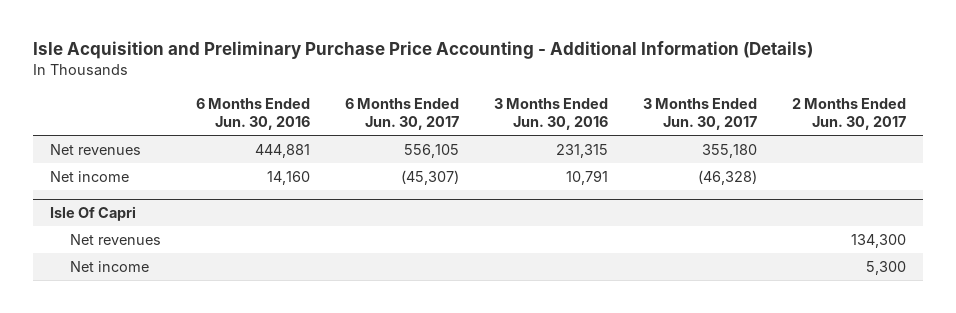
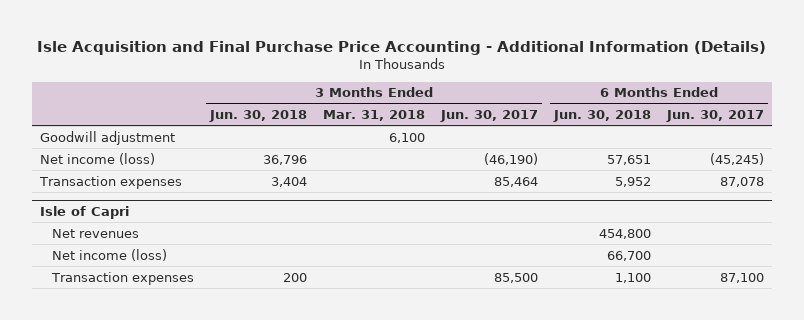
[32,41,813,60] Isle Acquisition and Preliminary Purchase Price Accounting - Additional Information (Details) -> [36,40,766,55] Isle Acquisition and Final Purchase Price Accounting - Additional Information (Details)
[195,97,310,131] 6 Months Ended Jun. 30, 2016 -> none
[493,97,608,131] 3 Months Ended Jun. 30, 2016 -> none
[791,97,906,131] 2 Months Ended Jun. 30, 2017 -> none
none -> [209,110,308,123] Jun. 30, 2018
none -> [323,110,426,122] Mar. 31, 2018
none -> [553,110,652,123] Jun. 30, 2018
[50,143,142,155] Net revenues -> none
none -> [39,130,175,145] Goodwill adjustment
[50,170,130,182] Net income -> [39,152,155,165] Net income (loss)
[400,169,459,185] (45,307) -> [710,152,765,165] (45,245)
[697,169,757,185] (46,328) -> [484,152,539,165] (46,190)
none -> [38,175,182,189] Transaction expenses
[50,206,137,222] Isle Of Capri -> [39,205,129,219] Isle of Capri
[69,260,149,272] Net income -> [52,248,168,261] Net income (loss)
none -> [51,271,195,285] Transaction expenses

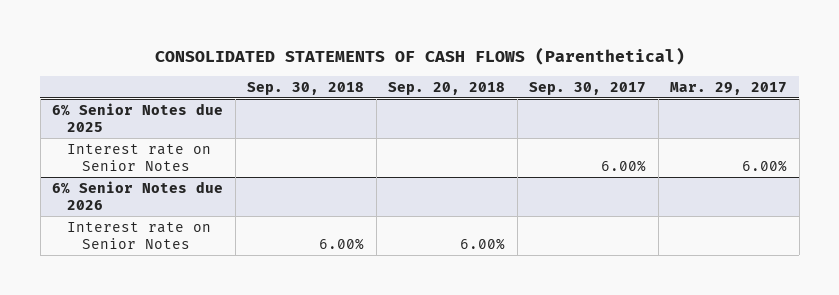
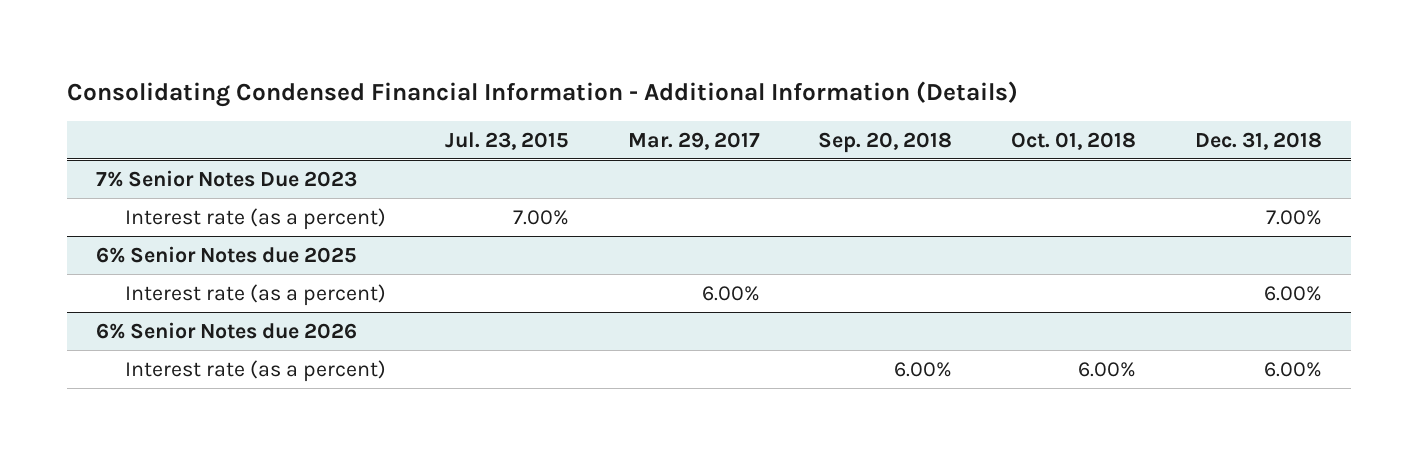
[154,46,685,65] CONSOLIDATED STATEMENTS OF CASH FLOWS (Parenthetical) -> [66,80,1018,107] Consolidating Condensed Financial Information - Additional Information (Details)
[247,81,365,95] Sep. 30, 2018 -> none
[529,81,647,95] Sep. 30, 2017 -> none
none -> [445,131,570,150] Jul. 23, 2015
none -> [1010,131,1136,150] Oct. 01, 2018
none -> [1194,131,1322,150] Dec. 31, 2018
none -> [96,169,358,187] 7% Senior Notes Due 2023
none -> [125,207,387,230] Interest rate (as a percent)
[66,143,211,171] Interest rate on Senior Notes -> [125,283,387,306] Interest rate (as a percent)
[66,221,211,249] Interest rate on Senior Notes -> [125,359,387,382] Interest rate (as a percent)

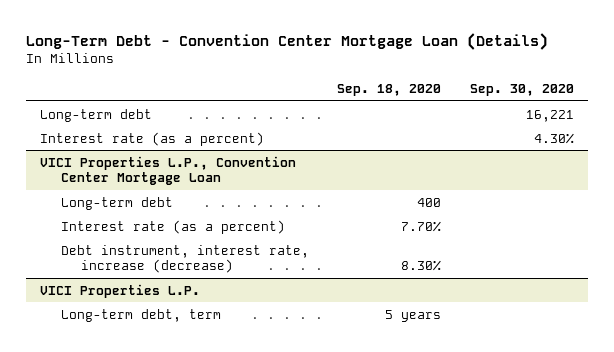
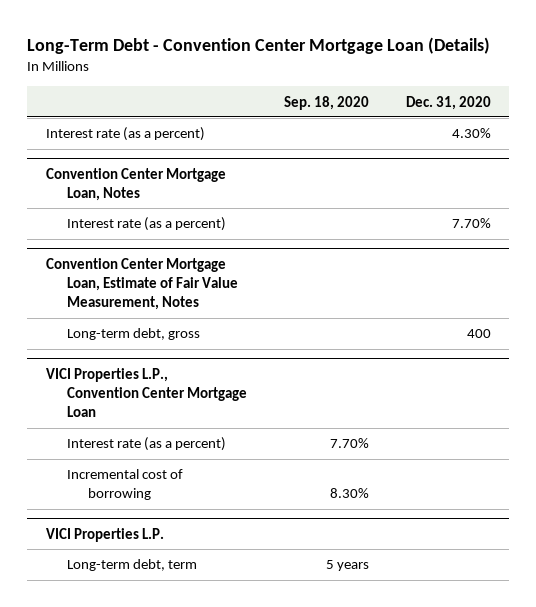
[469,84,574,97] Sep. 30, 2020 -> none
none -> [405,95,491,110] Dec. 31, 2020
[39,108,152,122] Long-term debt -> none
none -> [45,167,226,202] Convention Center Mortgage Loan, Notes
none -> [67,217,227,232] Interest rate (as a percent)
none -> [45,257,239,311] Convention Center Mortgage Loan, Estimate of Fair Value Measurement, Notes
none -> [67,328,201,341] Long-term debt, gross
[60,196,173,210] Long-term debt -> none
[60,244,309,274] Debt instrument, interest rate, increase (decrease) -> [67,469,184,501] Incremental cost of borrowing

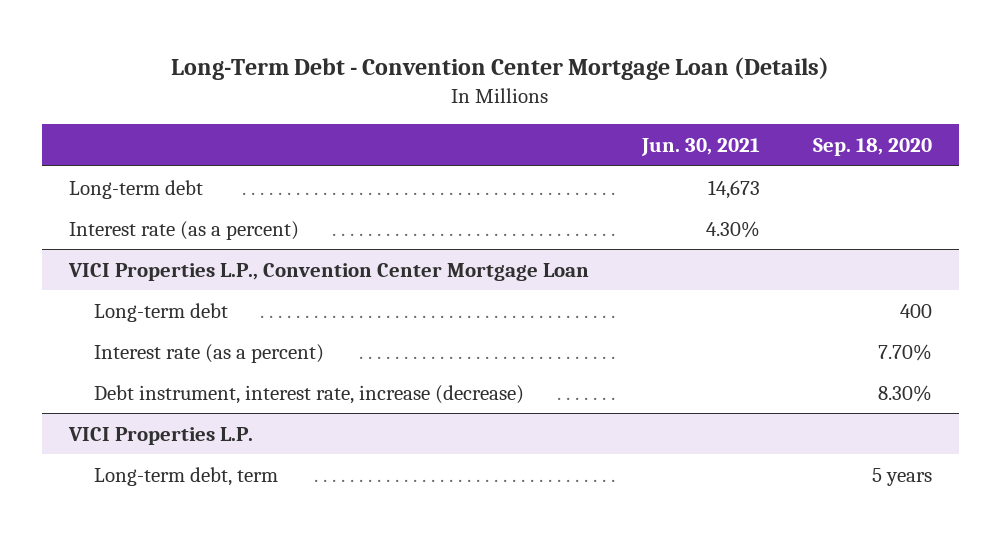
[405,95,491,110] Dec. 31, 2020 -> none
none -> [640,138,760,157] Jun. 30, 2021
none -> [68,179,203,199] Long-term debt
[45,167,226,202] Convention Center Mortgage Loan, Notes -> none
[67,217,227,232] Interest rate (as a percent) -> none
[45,257,239,311] Convention Center Mortgage Loan, Estimate of Fair Value Measurement, Notes -> none
[67,328,201,341] Long-term debt, gross -> none
none -> [94,302,229,322] Long-term debt
[67,469,184,501] Incremental cost of borrowing -> [94,384,525,404] Debt instrument, interest rate, increase (decrease)

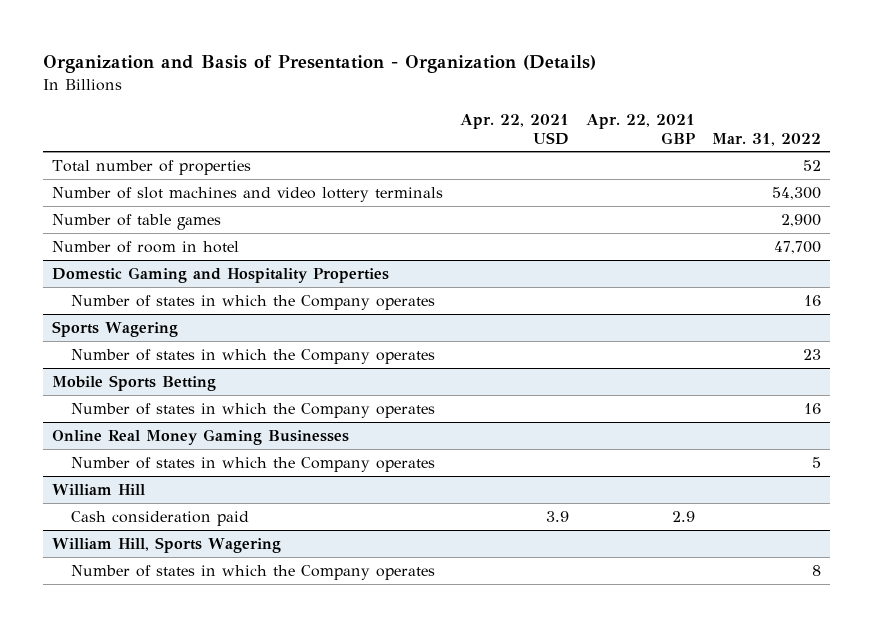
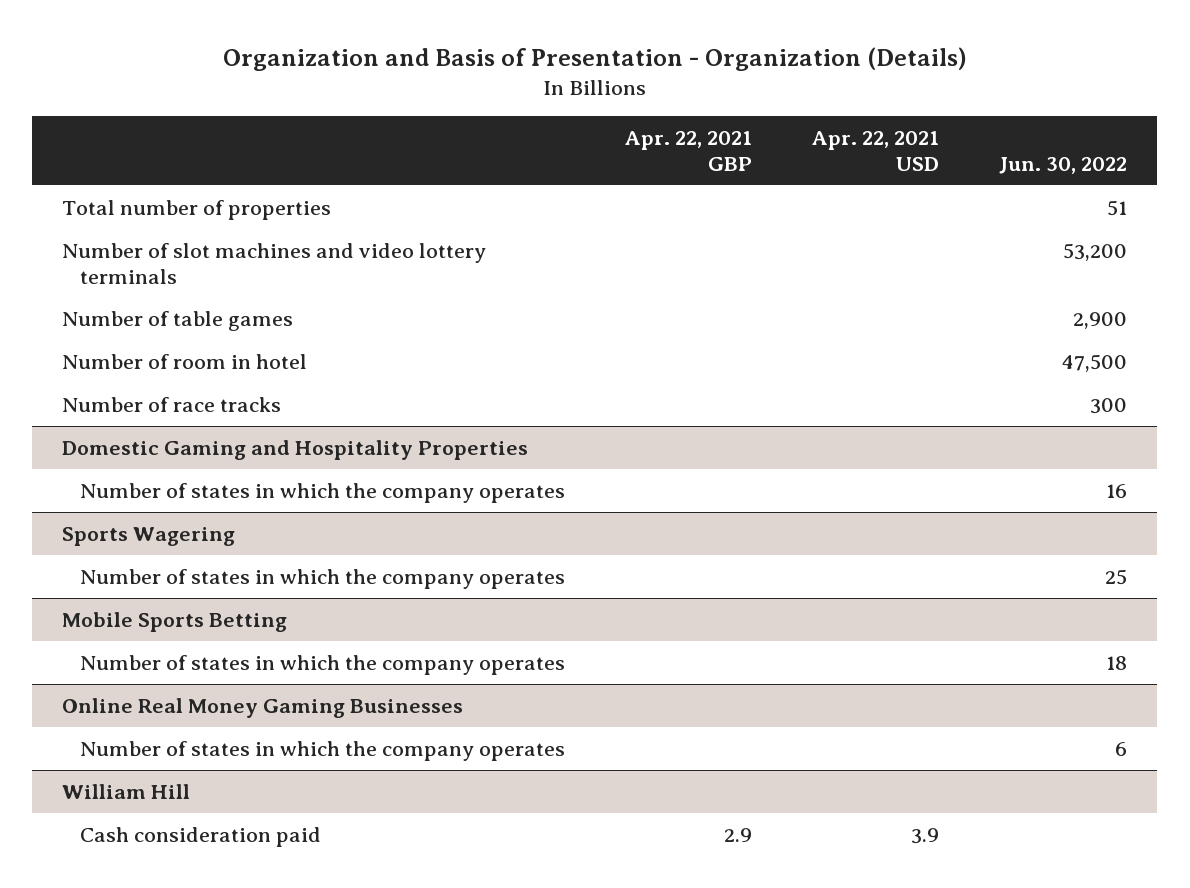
[712,132,822,146] Mar. 31, 2022 -> none
none -> [999,156,1128,174] Jun. 30, 2022
none -> [62,396,282,412] Number of race tracks
[71,294,436,310] Number of states in which the Company operates -> [80,482,566,503] Number of states in which the company operates
[71,348,436,364] Number of states in which the Company operates -> [80,568,566,589] Number of states in which the company operates
[71,402,436,418] Number of states in which the Company operates -> [80,654,566,675] Number of states in which the company operates
[71,456,436,472] Number of states in which the Company operates -> [80,740,566,761] Number of states in which the company operates
[51,536,281,553] William Hill, Sports Wagering -> none
[71,564,436,580] Number of states in which the Company operates -> none

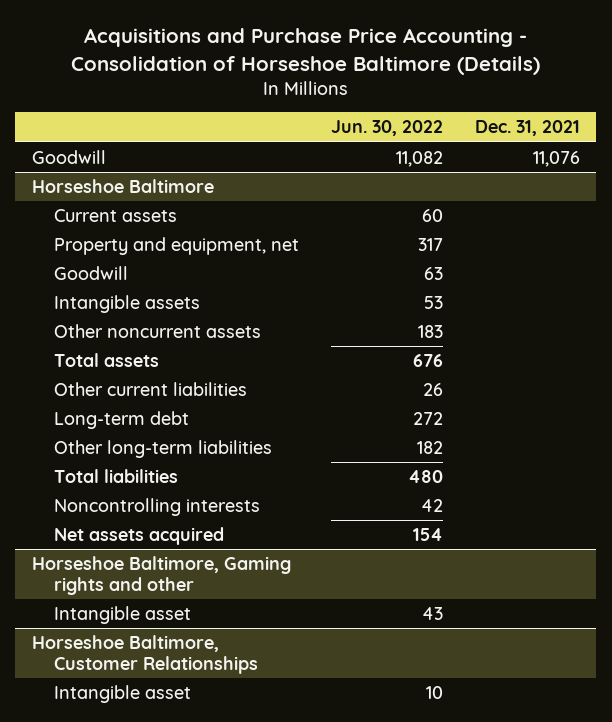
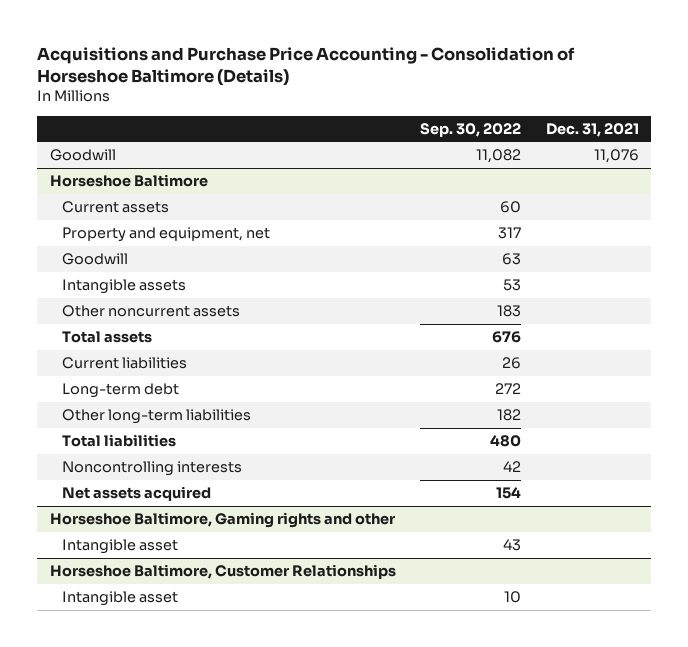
[330,120,443,137] Jun. 30, 2022 -> none
none -> [420,122,522,137] Sep. 30, 2022
[53,381,247,396] Other current liabilities -> [61,357,187,370] Current liabilities

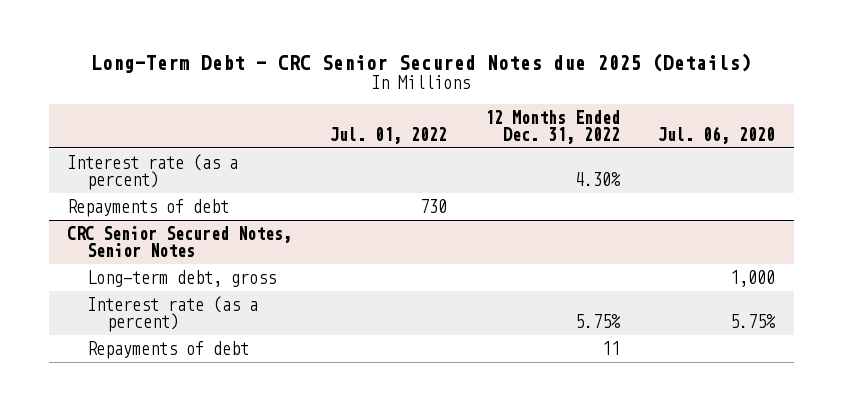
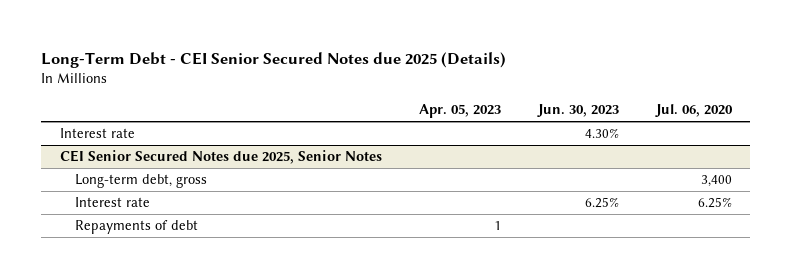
[91,53,752,74] Long-Term Debt - CRC Senior Secured Notes due 2025 (Details) -> [41,51,507,68] Long-Term Debt - CEI Senior Secured Notes due 2025 (Details)
[330,126,448,144] Jul. 01, 2022 -> none
[485,109,621,144] 12 Months Ended Dec. 31, 2022 -> none
none -> [418,104,501,119] Apr. 05, 2023
none -> [536,104,619,118] Jun. 30, 2023
[67,198,230,217] Repayments of debt -> none
[67,225,293,258] CRC Senior Secured Notes, Senior Notes -> none
[87,269,277,287] Long-term debt, gross -> none
[87,295,259,333] Interest rate (as a percent) -> none
[87,340,250,359] Repayments of debt -> none
[67,153,239,191] Interest rate (as a percent) -> [59,128,135,139] Interest rate
none -> [59,150,382,165] CEI Senior Secured Notes due 2025, Senior Notes
none -> [75,174,208,189] Long-term debt, gross
none -> [75,197,151,208] Interest rate
none -> [75,220,199,235] Repayments of debt

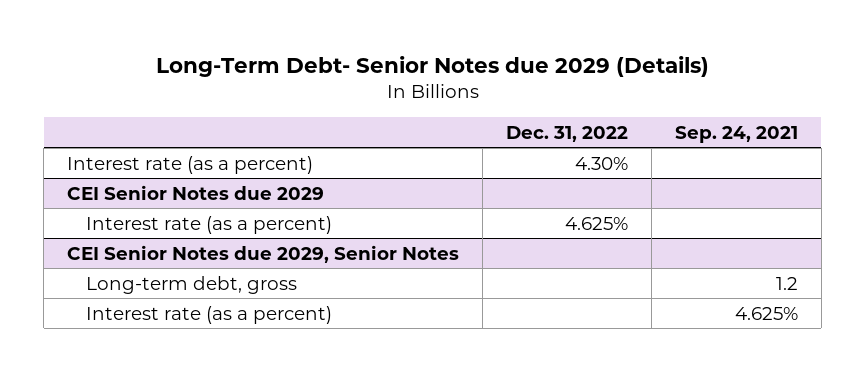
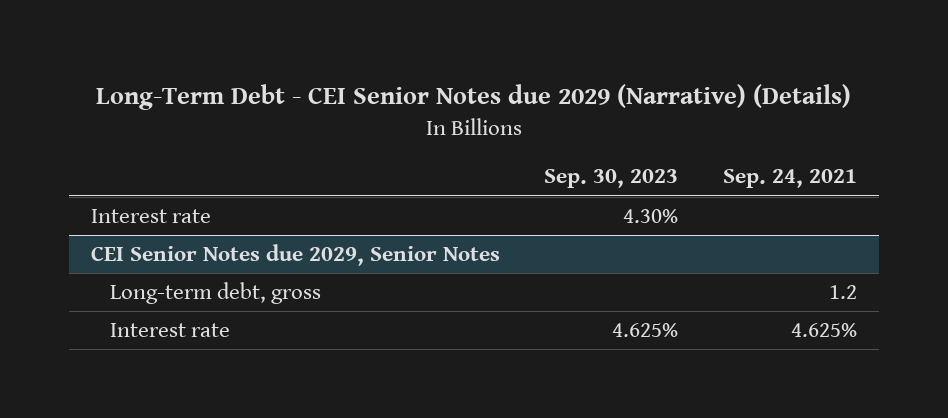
[155,55,709,77] Long-Term Debt- Senior Notes due 2029 (Details) -> [95,84,851,111] Long-Term Debt - CEI Senior Notes due 2029 (Narrative) (Details)
[506,125,629,142] Dec. 31, 2022 -> none
none -> [544,169,679,189] Sep. 30, 2023
[67,184,325,200] CEI Senior Notes due 2029 -> none
[86,215,333,234] Interest rate (as a percent) -> none
[67,155,314,174] Interest rate (as a percent) -> [91,209,212,224] Interest rate
[86,305,333,324] Interest rate (as a percent) -> [110,323,231,338] Interest rate

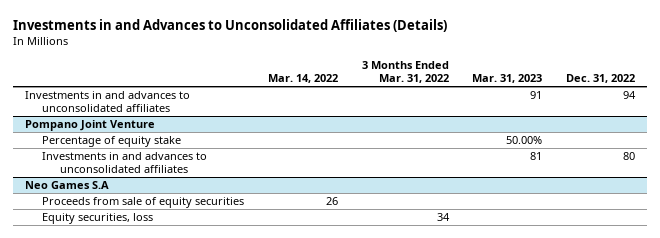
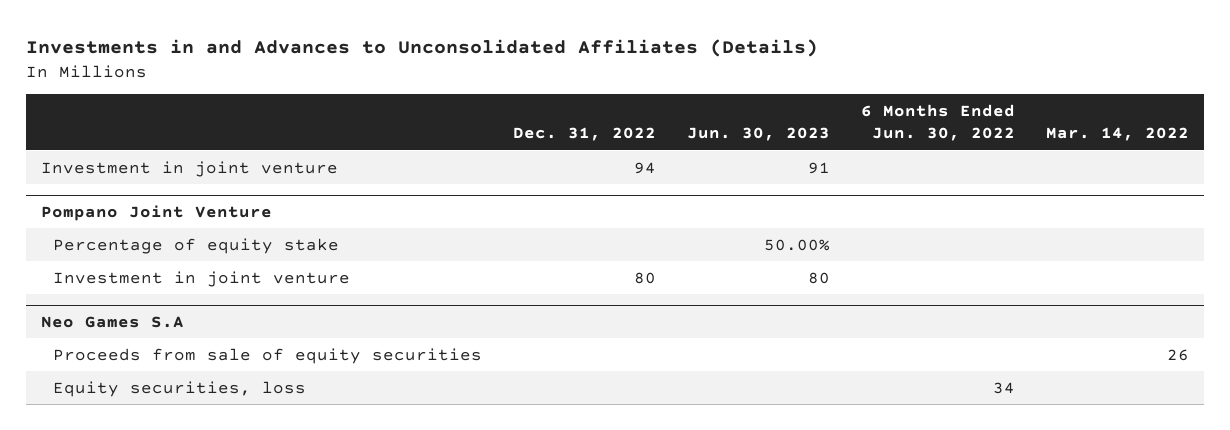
[361,60,449,84] 3 Months Ended Mar. 31, 2022 -> none
[472,74,543,84] Mar. 31, 2023 -> none
none -> [686,127,830,142] Jun. 30, 2023
none -> [860,103,1015,142] 6 Months Ended Jun. 30, 2022
[24,91,190,113] Investments in and advances to unconsolidated affiliates -> [41,160,339,177] Investment in joint venture
[42,152,208,174] Investments in and advances to unconsolidated affiliates -> [53,270,351,287] Investment in joint venture

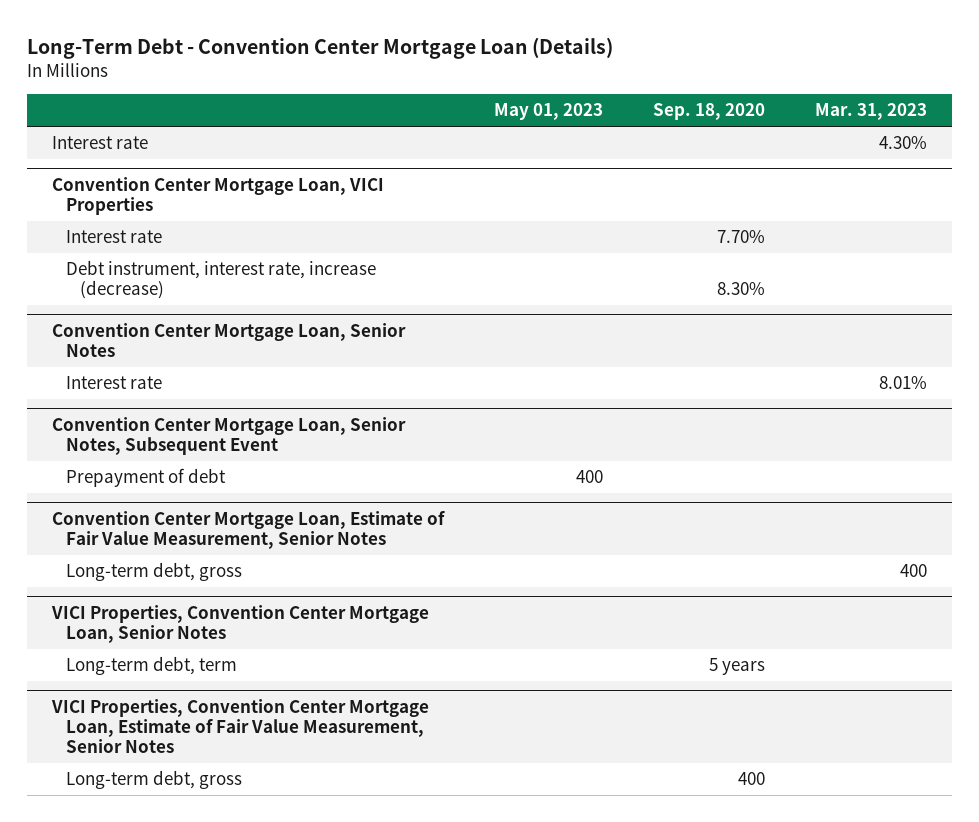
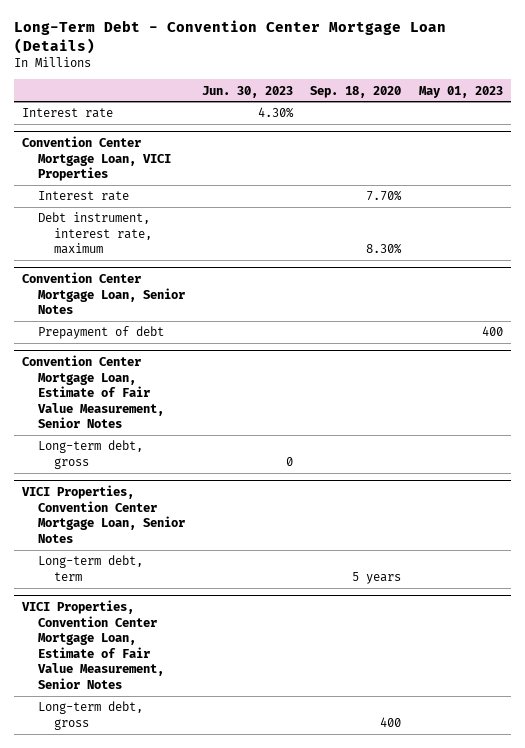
[815,103,928,121] Mar. 31, 2023 -> none
none -> [202,85,294,98] Jun. 30, 2023
[66,260,377,300] Debt instrument, interest rate, increase (decrease) -> [37,212,152,255] Debt instrument, interest rate, maximum
[66,376,163,390] Interest rate -> none
[52,417,407,456] Convention Center Mortgage Loan, Senior Notes, Subsequent Event -> none
[66,468,227,488] Prepayment of debt -> none
none -> [37,326,164,340] Prepayment of debt

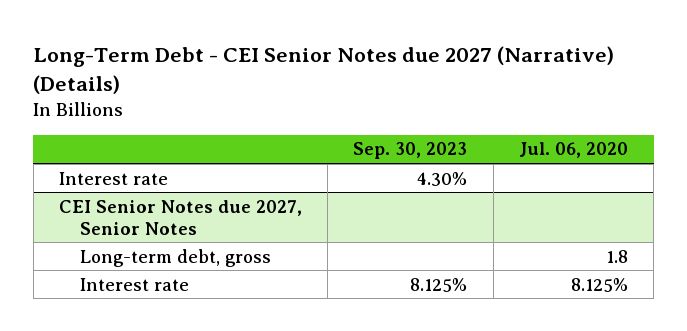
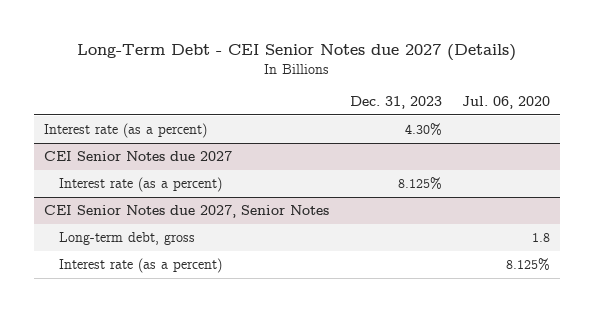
[33,46,615,94] Long-Term Debt - CEI Senior Notes due 2027 (Narrative) (Details) -> [77,44,517,62] Long-Term Debt - CEI Senior Notes due 2027 (Details)
[353,142,468,160] Sep. 30, 2023 -> none
none -> [349,95,442,109] Dec. 31, 2023
[58,171,168,185] Interest rate -> [44,123,208,139] Interest rate (as a percent)
none -> [44,151,233,162] CEI Senior Notes due 2027
none -> [58,177,222,193] Interest rate (as a percent)
[79,277,189,291] Interest rate -> [58,258,222,274] Interest rate (as a percent)

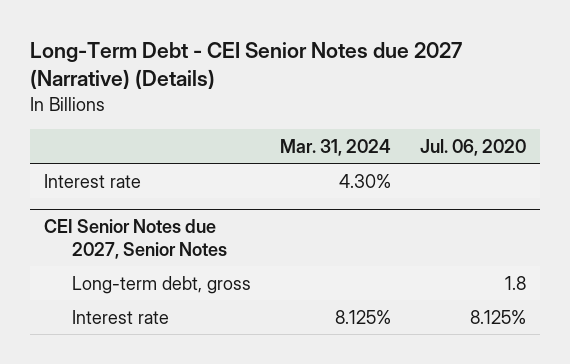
[77,44,517,62] Long-Term Debt - CEI Senior Notes due 2027 (Details) -> [29,42,462,90] Long-Term Debt - CEI Senior Notes due 2027 (Narrative) (Details)
[349,95,442,109] Dec. 31, 2023 -> none
none -> [279,138,391,156] Mar. 31, 2024
[44,151,233,162] CEI Senior Notes due 2027 -> none
[58,177,222,193] Interest rate (as a percent) -> none
[44,123,208,139] Interest rate (as a percent) -> [44,173,142,188] Interest rate
[58,258,222,274] Interest rate (as a percent) -> [71,309,169,324] Interest rate

